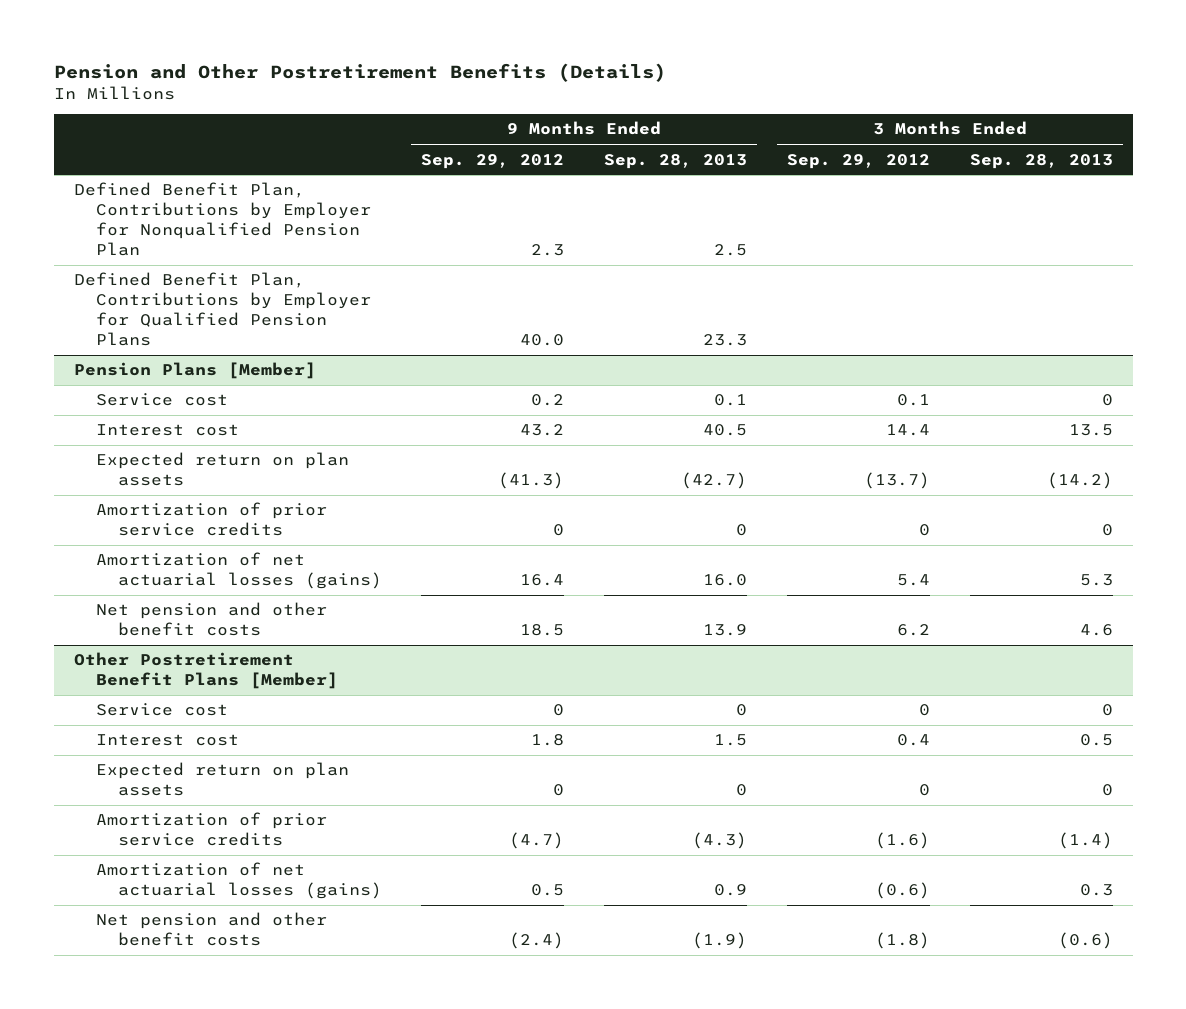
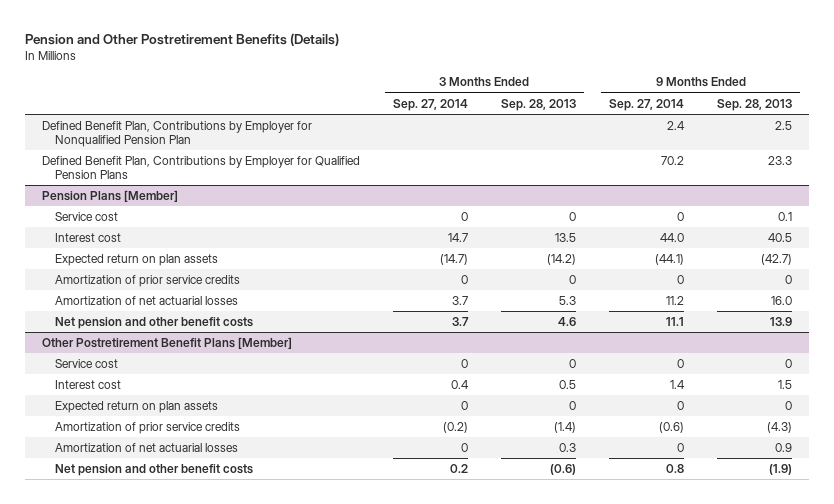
[421,153,565,169] Sep. 29, 2012 -> none
[786,153,930,169] Sep. 29, 2012 -> none
none -> [392,98,468,111] Sep. 27, 2014
none -> [609,98,685,111] Sep. 27, 2014
[95,552,382,590] Amortization of net actuarial losses (gains) -> [54,295,238,305] Amortization of net actuarial losses
[95,862,382,900] Amortization of net actuarial losses (gains) -> [54,442,238,452] Amortization of net actuarial losses

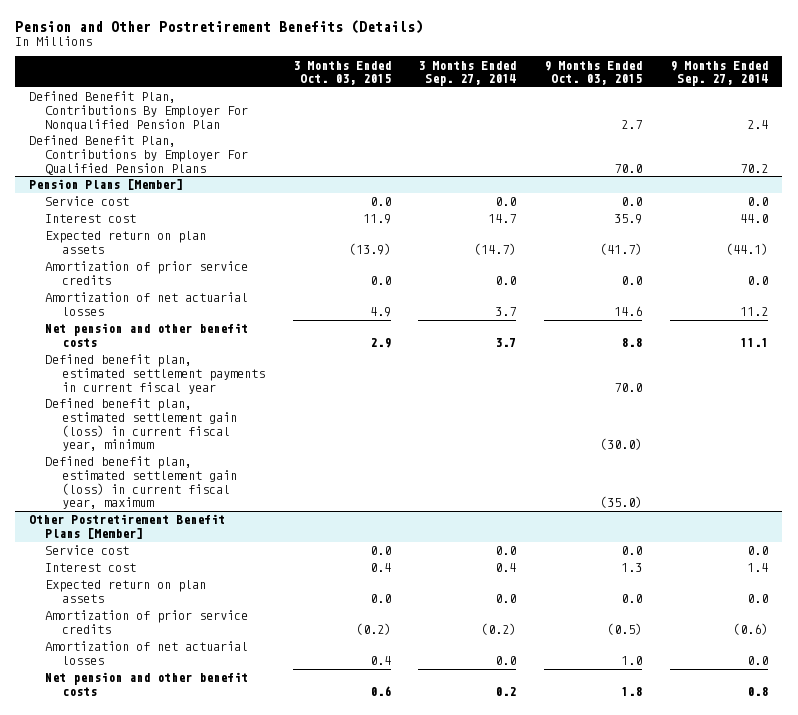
[500,98,576,111] Sep. 28, 2013 -> none
[717,98,793,111] Sep. 28, 2013 -> none
none -> [292,60,391,86] 3 Months Ended Oct. 03, 2015
none -> [544,60,643,86] 9 Months Ended Oct. 03, 2015
[41,120,312,147] Defined Benefit Plan, Contributions by Employer for Nonqualified Pension Plan -> [29,91,249,132] Defined Benefit Plan, Contributions By Employer For Nonqualified Pension Plan
[41,155,360,179] Defined Benefit Plan, Contributions by Employer for Qualified Pension Plans -> [29,135,249,175] Defined Benefit Plan, Contributions by Employer For Qualified Pension Plans
[460,211,468,221] 0 -> [495,197,517,207] 0.0
[677,211,685,221] 0 -> [747,197,769,207] 0.0
[460,274,468,284] 0 -> [495,275,517,285] 0.0
[677,274,685,284] 0 -> [747,275,769,285] 0.0
none -> [45,354,265,394] Defined benefit plan, estimated settlement payments in current fiscal year
none -> [45,398,237,452] Defined benefit plan, estimated settlement gain (loss) in current fiscal year, minimum
none -> [45,456,237,510] Defined benefit plan, estimated settlement gain (loss) in current fiscal year, maximum
[460,358,468,368] 0 -> [495,546,517,556] 0.0
[677,358,685,368] 0 -> [747,546,769,556] 0.0
[460,400,468,410] 0 -> [495,593,517,603] 0.0
[677,400,685,410] 0 -> [747,593,769,603] 0.0
[460,442,468,452] 0 -> [495,655,517,665] 0.0
[677,442,685,452] 0 -> [747,655,769,665] 0.0

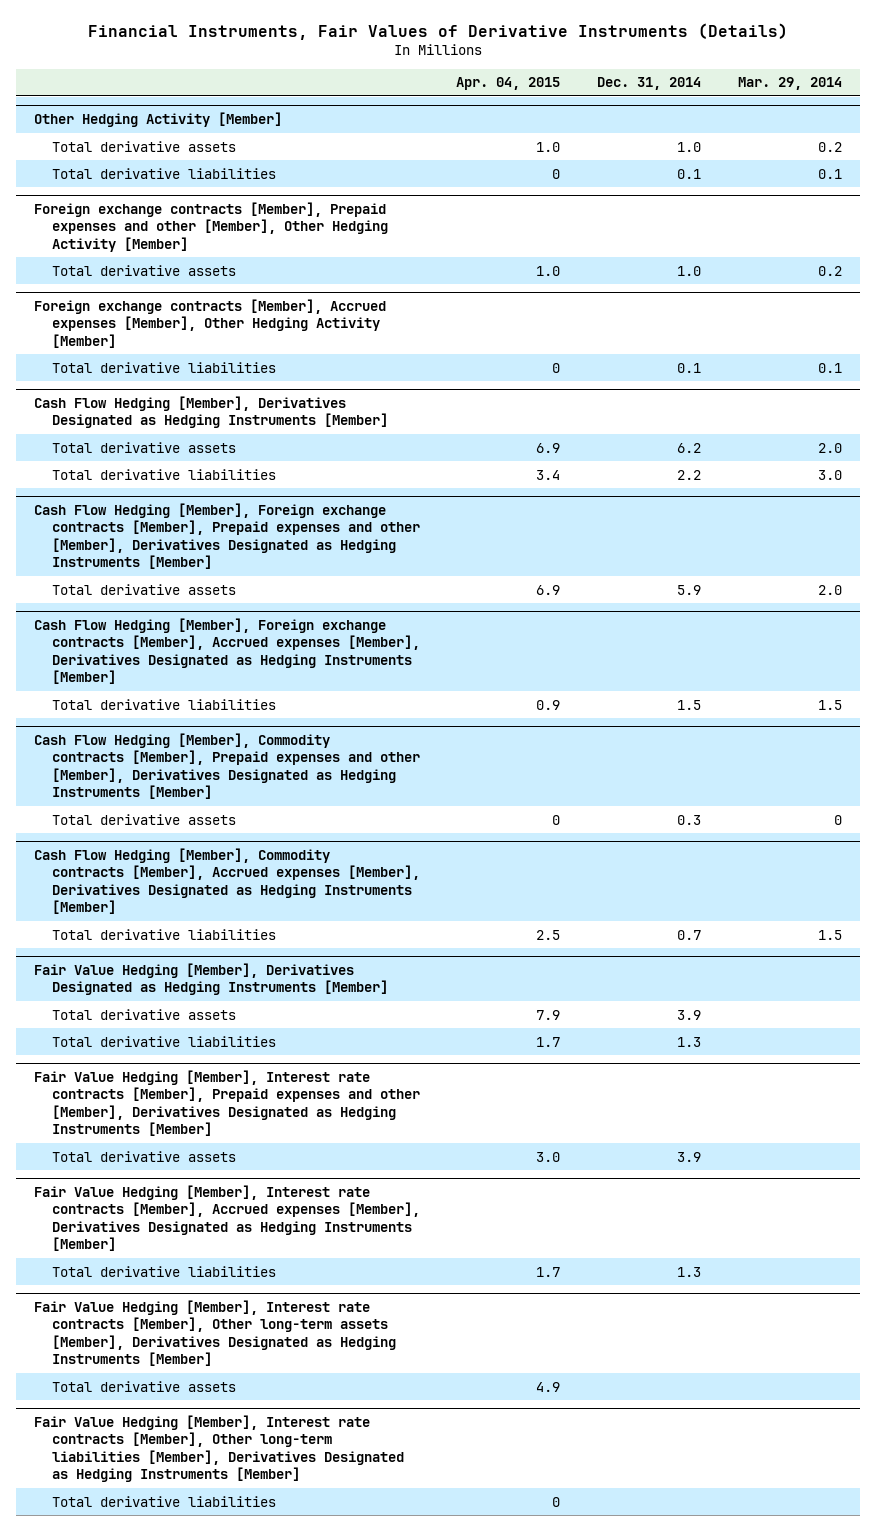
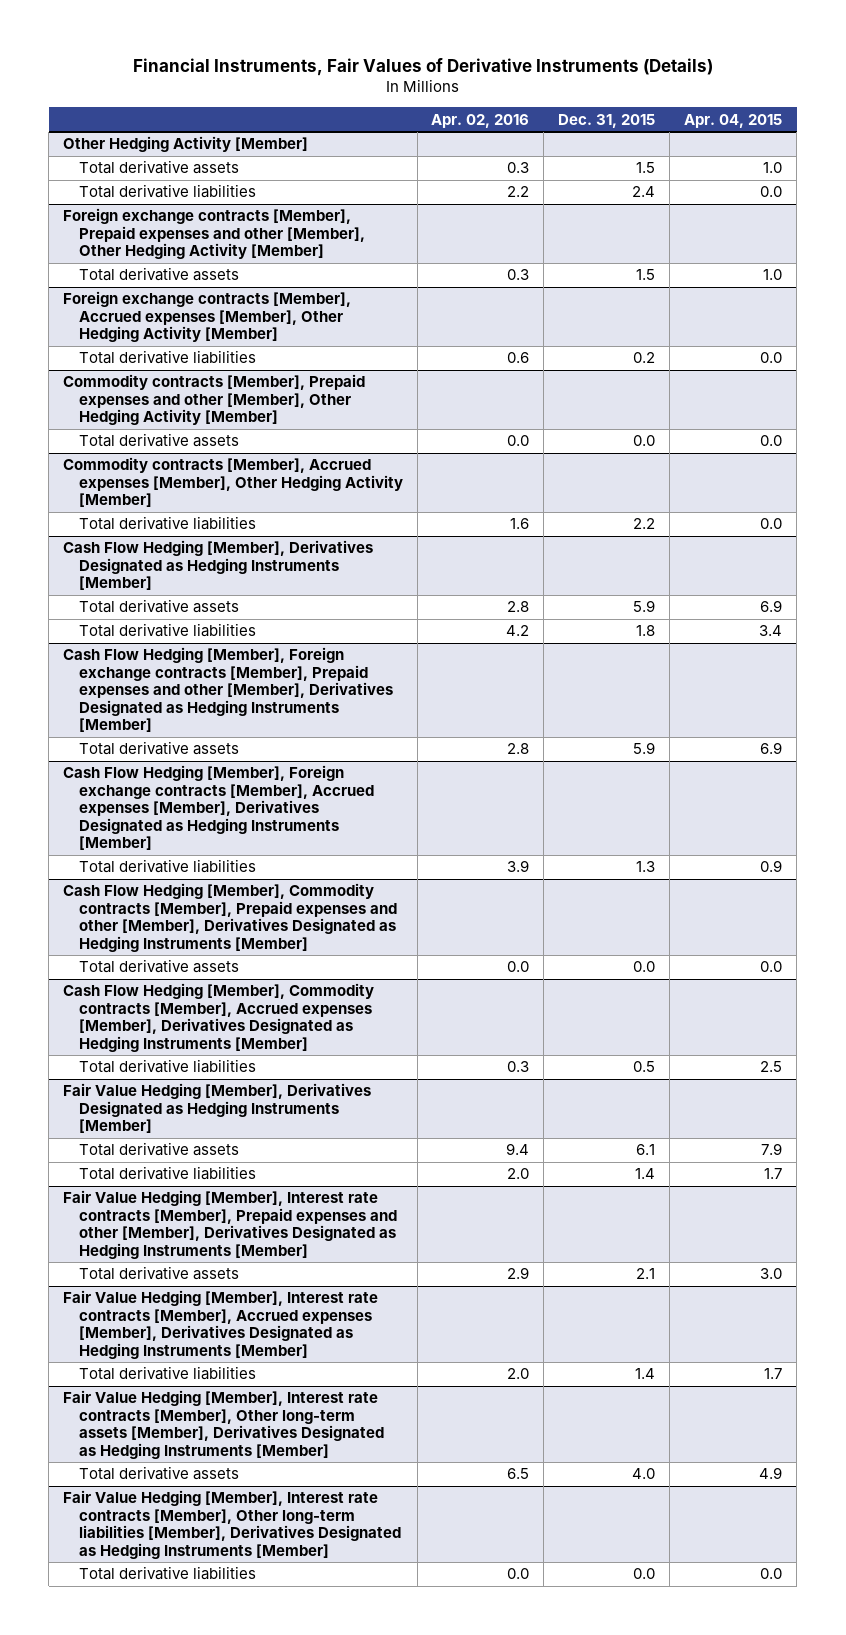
[597,77,702,91] Dec. 31, 2014 -> none
[737,77,842,91] Mar. 29, 2014 -> none
none -> [431,113,530,128] Apr. 02, 2016
none -> [558,113,656,128] Dec. 31, 2015
[552,168,561,179] 0 -> [760,186,783,198] 0.0
[552,362,561,373] 0 -> [760,352,783,364] 0.0
none -> [63,374,366,426] Commodity contracts [Member], Prepaid expenses and other [Member], Other Hedging Activity [Member]
none -> [78,433,239,448] Total derivative assets
none -> [63,457,403,508] Commodity contracts [Member], Accrued expenses [Member], Other Hedging Activity [Member]
none -> [78,516,256,531] Total derivative liabilities
[552,814,561,825] 0 -> [760,961,783,973] 0.0
[552,1496,561,1507] 0 -> [760,1568,783,1580] 0.0

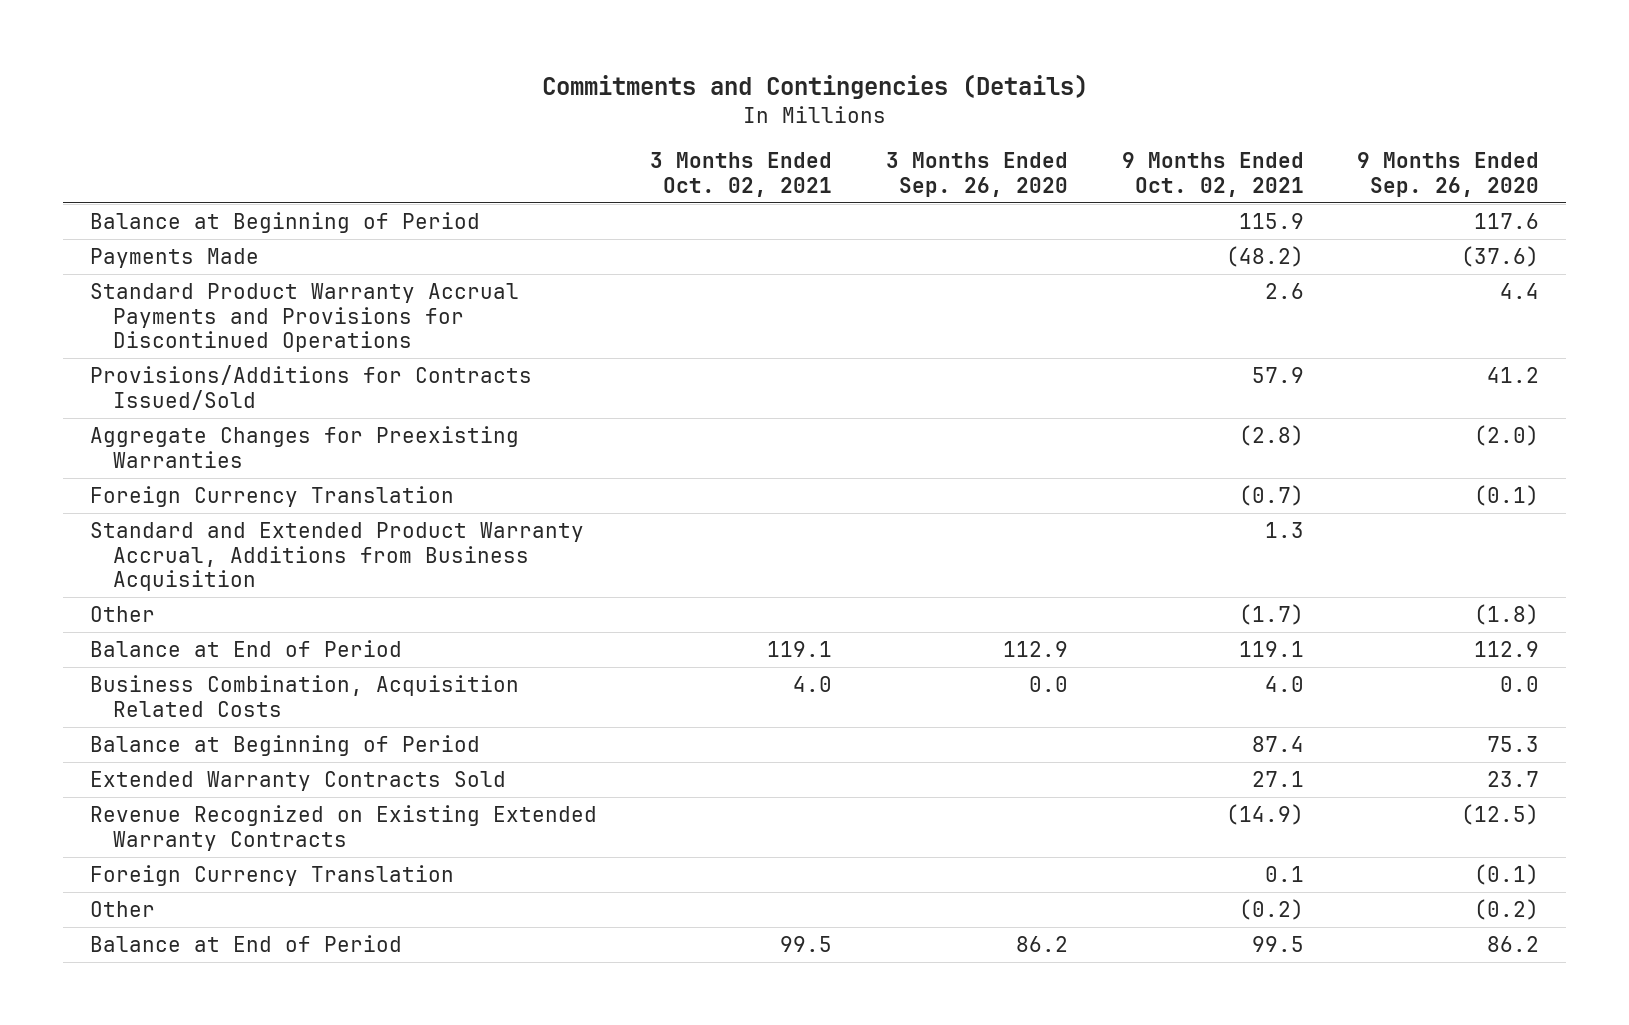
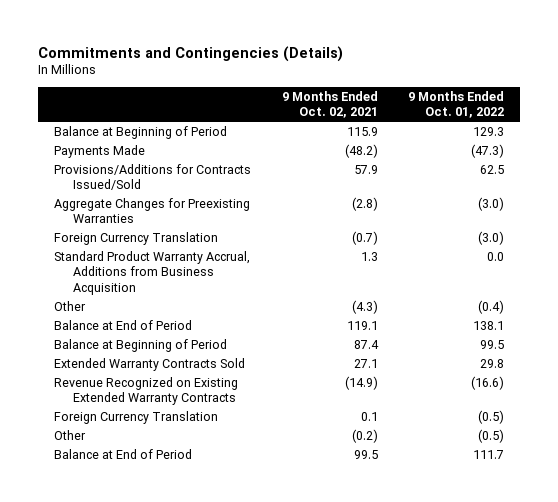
[650,152,833,197] 3 Months Ended Oct. 02, 2021 -> none
[886,152,1069,197] 3 Months Ended Sep. 26, 2020 -> none
[1357,152,1540,197] 9 Months Ended Sep. 26, 2020 -> none
none -> [408,90,505,119] 9 Months Ended Oct. 01, 2022
[89,283,519,352] Standard Product Warranty Accrual Payments and Provisions for Discontinued Operations -> none
[89,522,584,591] Standard and Extended Product Warranty Accrual, Additions from Business Acquisition -> [53,250,250,295] Standard Product Warranty Accrual, Additions from Business Acquisition
[1238,604,1304,626] (1.7) -> [351,299,378,314] (4.3)
[89,675,519,717] Business Combination, Acquisition Related Costs -> none

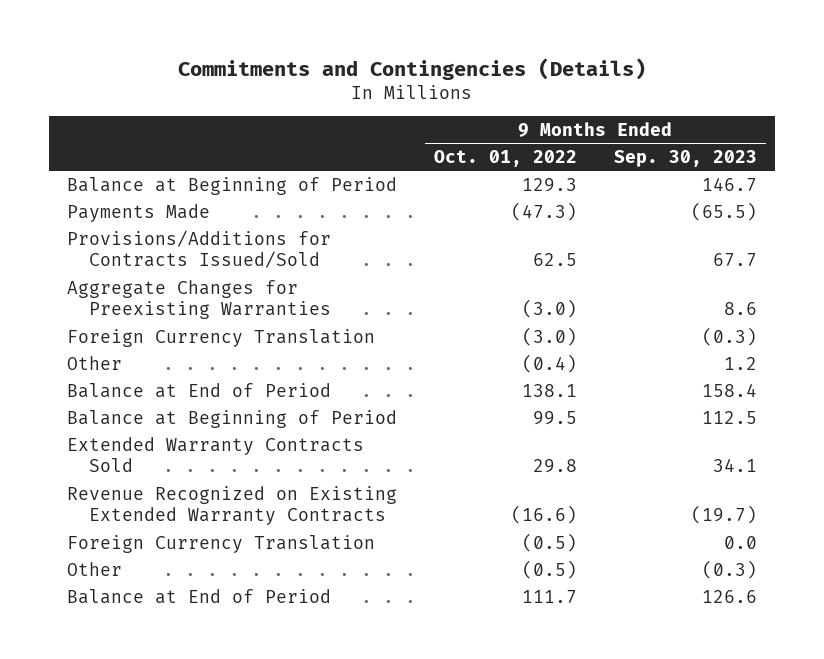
[281,90,378,119] 9 Months Ended Oct. 02, 2021 -> none
none -> [613,149,757,167] Sep. 30, 2023
[53,250,250,295] Standard Product Warranty Accrual, Additions from Business Acquisition -> none

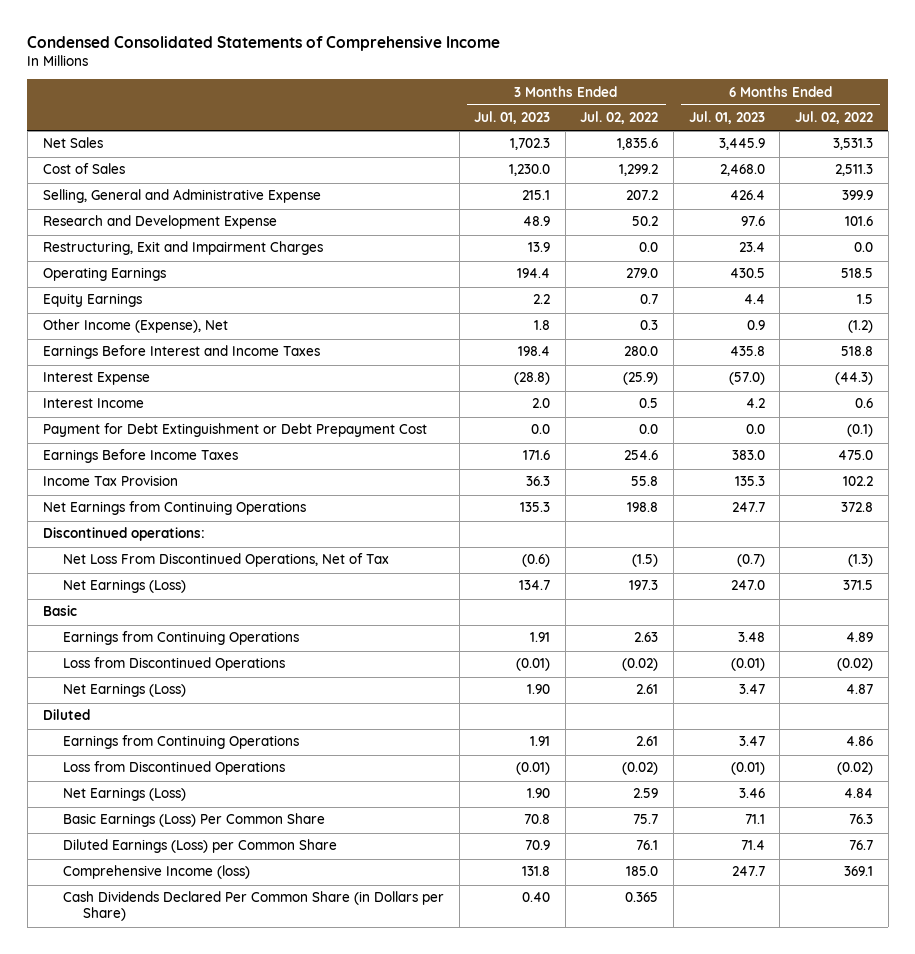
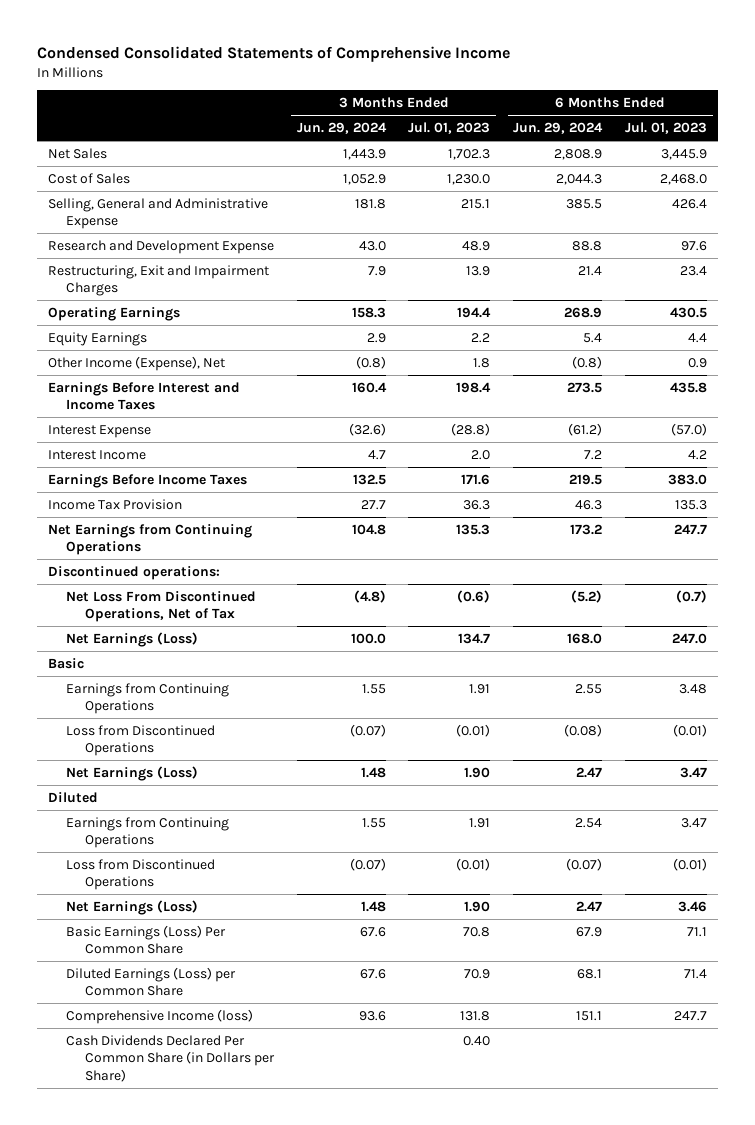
[580,111,659,125] Jul. 02, 2022 -> none
[794,111,873,125] Jul. 02, 2022 -> none
none -> [296,122,387,135] Jun. 29, 2024
none -> [513,122,604,135] Jun. 29, 2024
[42,423,427,438] Payment for Debt Extinguishment or Debt Prepayment Cost -> none

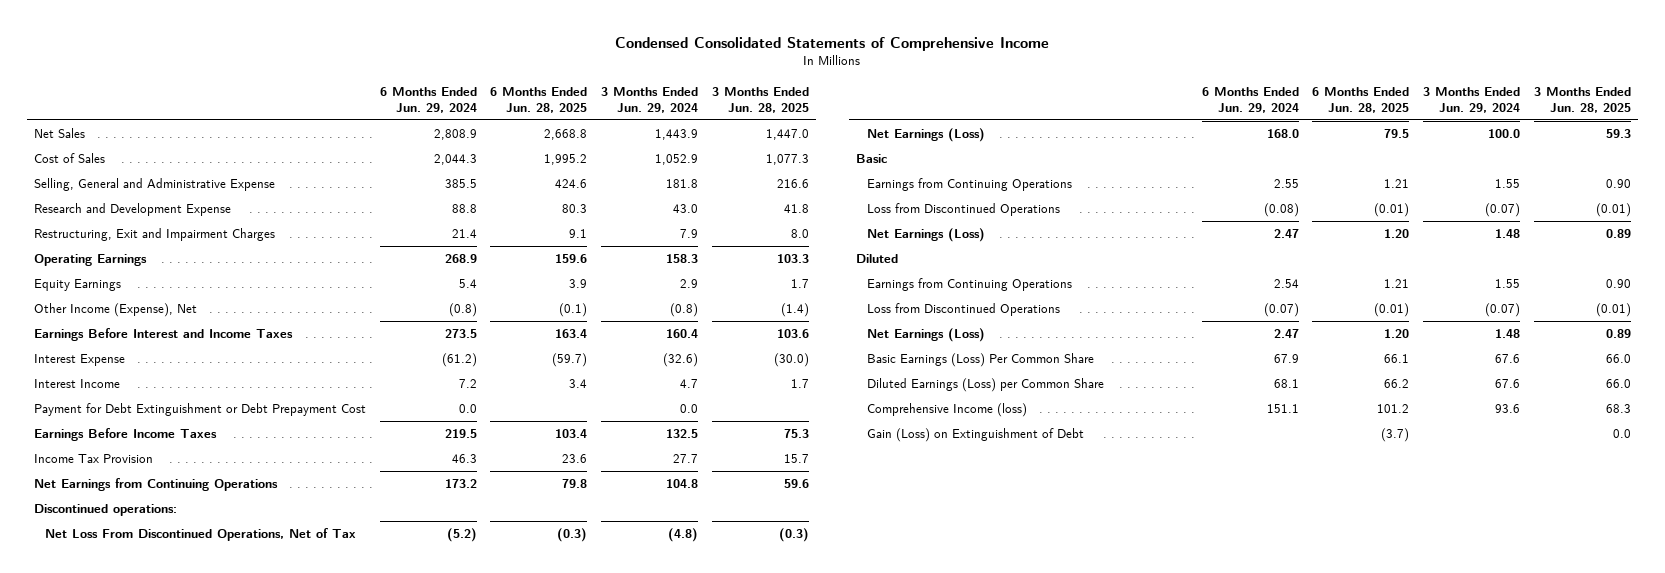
[408,122,491,135] Jul. 01, 2023 -> none
[625,122,708,135] Jul. 01, 2023 -> none
none -> [490,86,588,113] 6 Months Ended Jun. 28, 2025
none -> [711,86,809,113] 3 Months Ended Jun. 28, 2025
none -> [33,403,366,417] Payment for Debt Extinguishment or Debt Prepayment Cost
[66,1034,275,1082] Cash Dividends Declared Per Common Share (in Dollars per Share) -> none
none -> [867,428,1085,443] Gain (Loss) on Extinguishment of Debt

